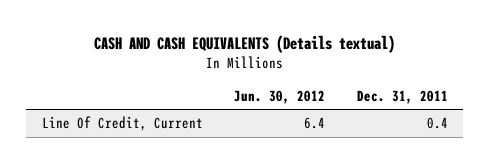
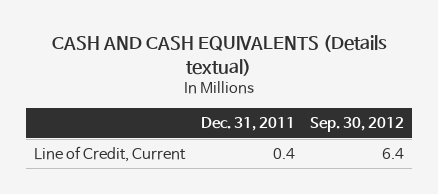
[234,90,326,105] Jun. 30, 2012 -> none
none -> [310,117,405,133] Sep. 30, 2012
[41,116,203,132] Line Of Credit, Current -> [33,146,186,163] Line of Credit, Current

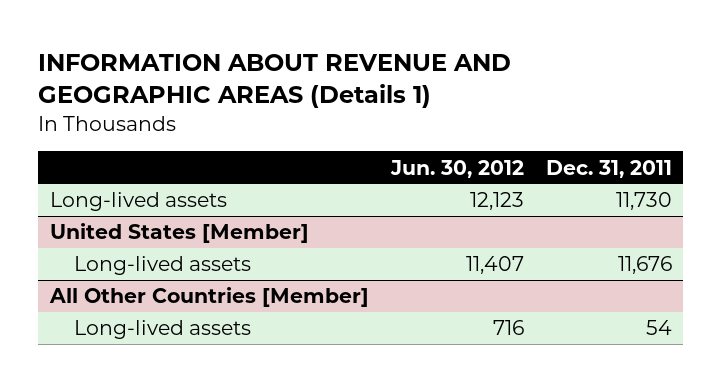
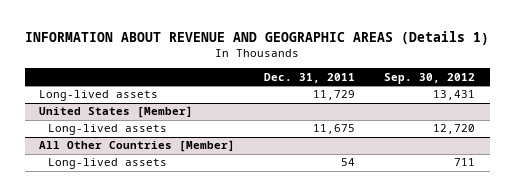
[389,159,524,178] Jun. 30, 2012 -> none
none -> [384,72,476,84] Sep. 30, 2012
[616,192,673,211] 11,730 -> [313,90,356,101] 11,729
[618,256,673,275] 11,676 -> [313,124,356,135] 11,675

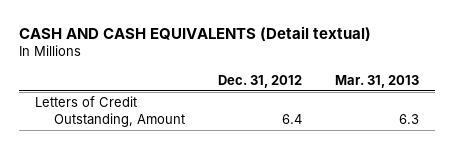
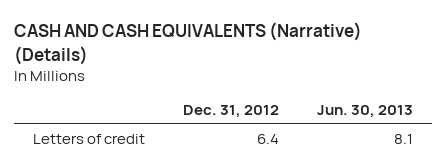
[18,25,371,41] CASH AND CASH EQUIVALENTS (Detail textual) -> [14,22,363,65] CASH AND CASH EQUIVALENTS (Narrative) (Details)
[334,74,419,88] Mar. 31, 2013 -> none
none -> [316,105,413,119] Jun. 30, 2013
[34,96,186,128] Letters of Credit Outstanding, Amount -> [33,134,146,145] Letters of credit

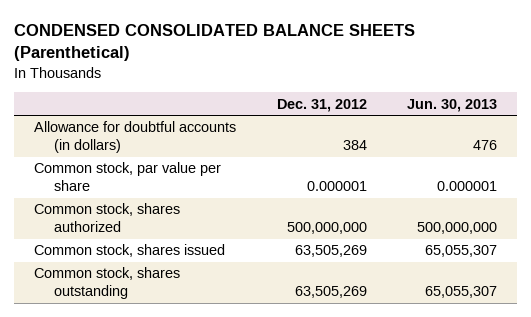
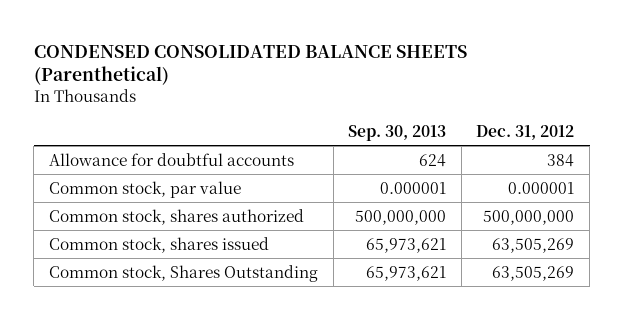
[406,98,497,112] Jun. 30, 2013 -> none
none -> [348,124,447,141] Sep. 30, 2013
[34,121,237,153] Allowance for doubtful accounts (in dollars) -> [49,152,295,166] Allowance for doubtful accounts
[34,162,222,191] Common stock, par value per share -> [49,180,242,198] Common stock, par value
[34,267,181,299] Common stock, shares outstanding -> [49,264,319,282] Common stock, Shares Outstanding

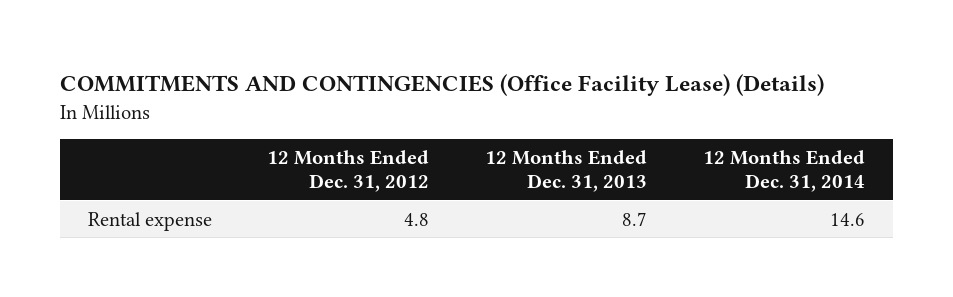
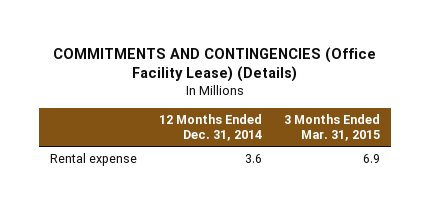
[267,149,430,193] 12 Months Ended Dec. 31, 2012 -> none
[485,149,648,193] 12 Months Ended Dec. 31, 2013 -> none
none -> [284,113,381,141] 3 Months Ended Mar. 31, 2015
[829,212,865,226] 14.6 -> [245,154,263,164] 3.6

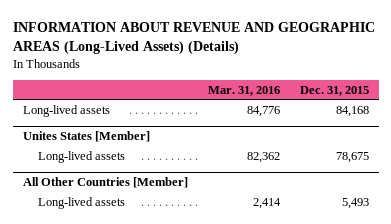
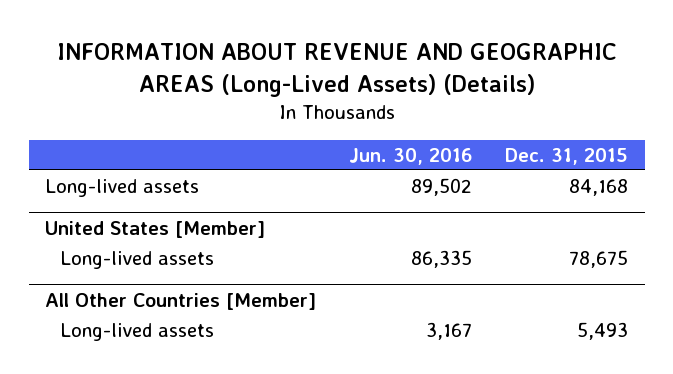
[207,85,280,96] Mar. 31, 2016 -> none
none -> [349,147,473,165] Jun. 30, 2016
[22,130,150,142] Unites States [Member] -> [45,220,266,238] United States [Member]

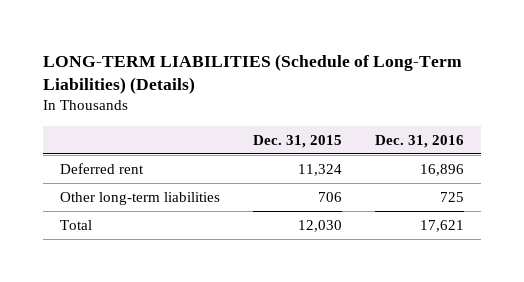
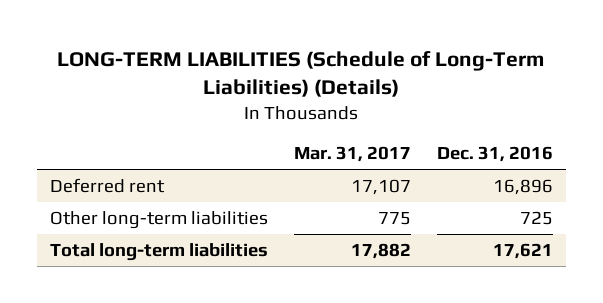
[252,134,342,148] Dec. 31, 2015 -> none
none -> [293,146,411,163] Mar. 31, 2017
[59,220,92,231] Total -> [49,242,268,261] Total long-term liabilities

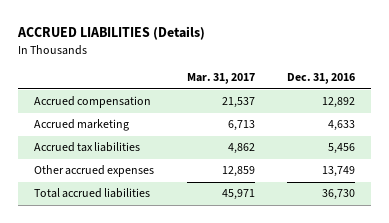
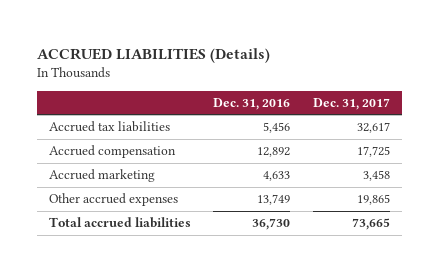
[186,73,255,85] Mar. 31, 2017 -> none
none -> [313,97,391,110] Dec. 31, 2017
[34,142,141,153] Accrued tax liabilities -> [48,121,170,133] Accrued tax liabilities

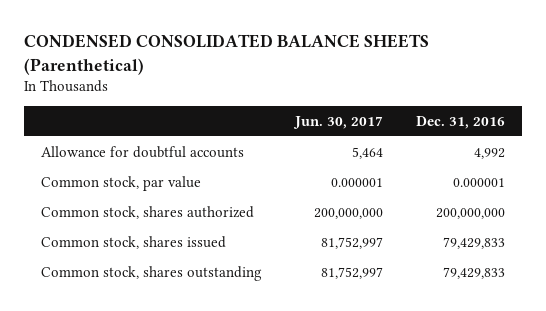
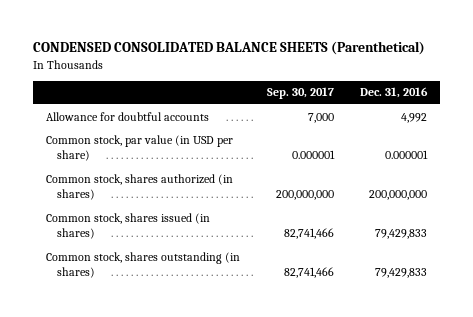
[292,115,383,129] Jun. 30, 2017 -> none
none -> [266,87,334,100] Sep. 30, 2017
[40,175,201,191] Common stock, par value -> [46,134,234,162] Common stock, par value (in USD per share)
[40,205,254,219] Common stock, shares authorized -> [46,173,234,201] Common stock, shares authorized (in shares)
[40,235,226,249] Common stock, shares issued -> [46,212,211,240] Common stock, shares issued (in shares)
[40,265,262,281] Common stock, shares outstanding -> [46,251,241,279] Common stock, shares outstanding (in shares)

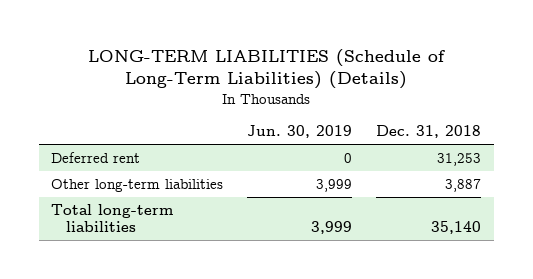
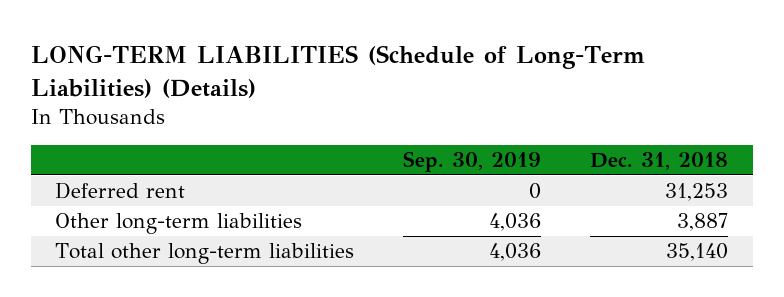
[247,125,353,139] Jun. 30, 2019 -> none
none -> [403,151,542,173] Sep. 30, 2019
[51,204,174,233] Total long-term liabilities -> [55,243,355,265] Total other long-term liabilities

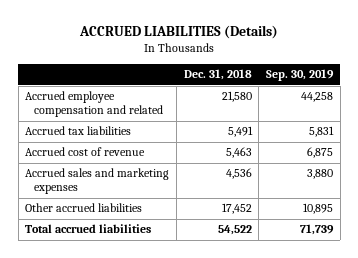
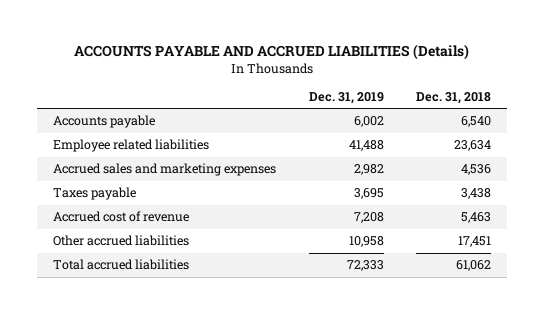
[79,25,279,40] ACCRUED LIABILITIES (Details) -> [74,44,470,61] ACCOUNTS PAYABLE AND ACCRUED LIABILITIES (Details)
[266,69,335,82] Sep. 30, 2019 -> none
none -> [308,92,384,105] Dec. 31, 2019
[25,91,163,118] Accrued employee compensation and related -> none
[25,126,132,136] Accrued tax liabilities -> none
none -> [53,115,156,129] Accounts payable
none -> [53,139,210,153] Employee related liabilities
none -> [53,187,137,201] Taxes payable
[25,147,146,157] Accrued cost of revenue -> [53,211,190,223] Accrued cost of revenue
[221,203,252,215] 17,452 -> [457,236,491,248] 17,451
[217,225,252,236] 54,522 -> [455,260,491,272] 61,062

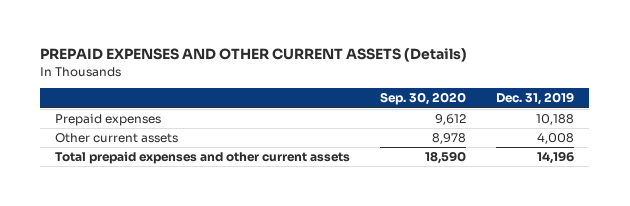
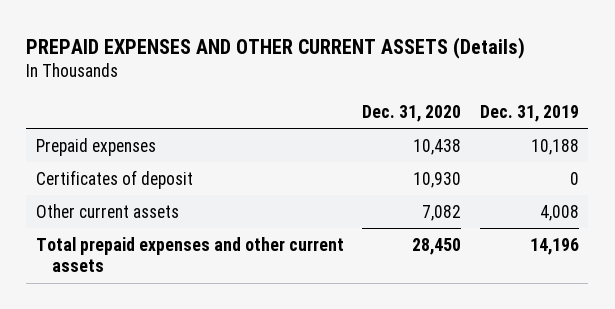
[380,92,467,106] Sep. 30, 2020 -> none
none -> [362,104,462,122] Dec. 31, 2020
none -> [35,169,193,189] Certificates of deposit

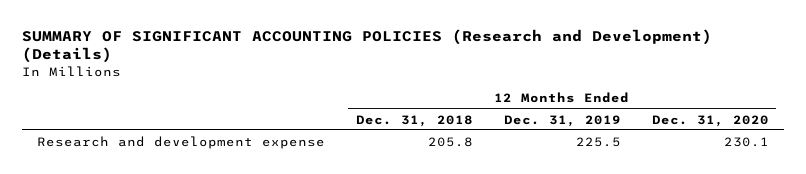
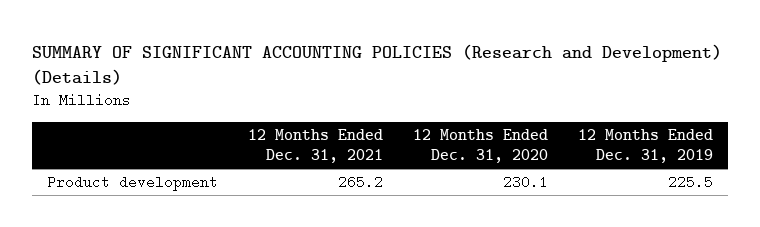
[356,114,474,127] Dec. 31, 2018 -> none
none -> [247,128,383,164] 12 Months Ended Dec. 31, 2021
[37,135,326,149] Research and development expense -> [46,174,218,191] Product development

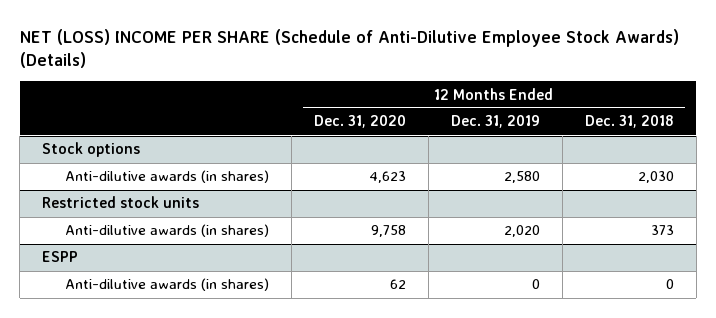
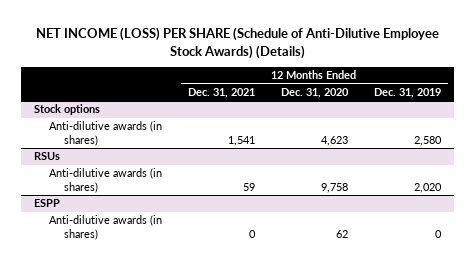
[19,28,679,69] NET (LOSS) INCOME PER SHARE (Schedule of Anti-Dilutive Employee Stock Awards) (Details) -> [35,27,439,59] NET INCOME (LOSS) PER SHARE (Schedule of Anti-Dilutive Employee Stock Awards) (Details)
[584,115,674,129] Dec. 31, 2018 -> none
none -> [187,87,255,98] Dec. 31, 2021
[42,196,200,209] Restricted stock units -> [33,152,60,161] RSUs

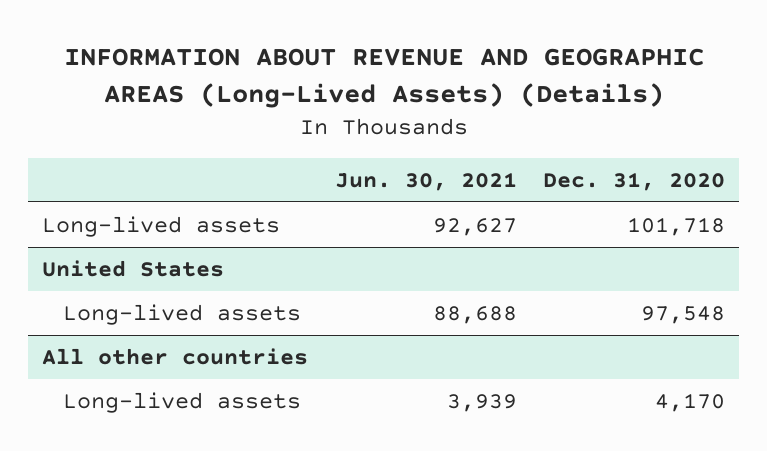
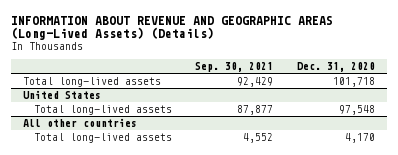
[334,171,517,191] Jun. 30, 2021 -> none
none -> [195,62,274,73] Sep. 30, 2021
[41,215,280,237] Long-lived assets -> [23,77,162,88] Total long-lived assets
[63,303,302,325] Long-lived assets -> [33,105,172,116] Total long-lived assets
[63,391,302,413] Long-lived assets -> [33,133,172,144] Total long-lived assets

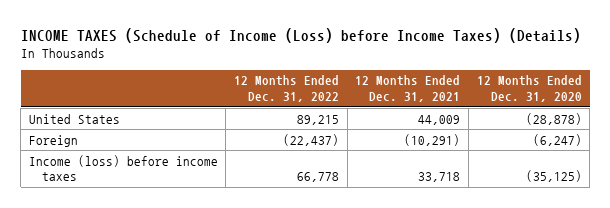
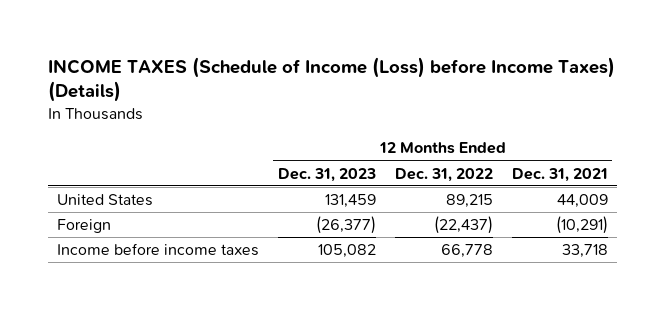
[476,75,582,102] 12 Months Ended Dec. 31, 2020 -> none
none -> [278,167,377,182] Dec. 31, 2023
[28,154,218,182] Income (loss) before income taxes -> [57,243,260,257] Income before income taxes

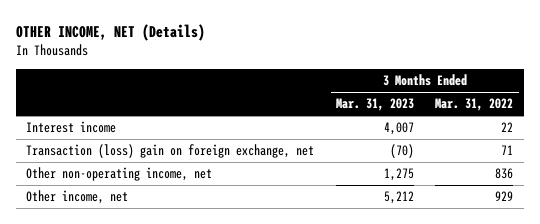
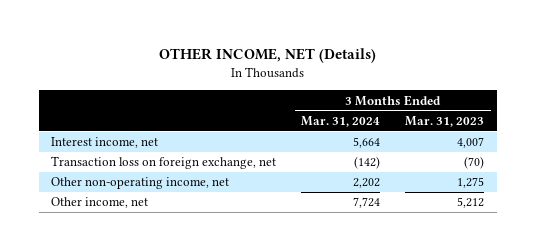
[435,98,514,112] Mar. 31, 2022 -> none
none -> [301,115,381,127] Mar. 31, 2024
[26,121,117,134] Interest income -> [51,137,159,149] Interest income, net
[26,144,315,159] Transaction (loss) gain on foreign exchange, net -> [51,156,277,170] Transaction loss on foreign exchange, net

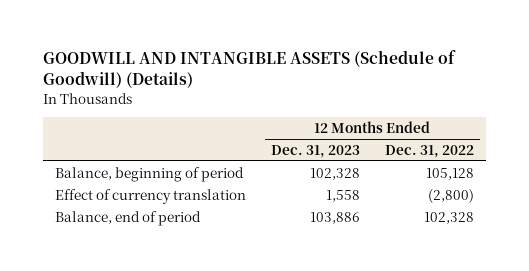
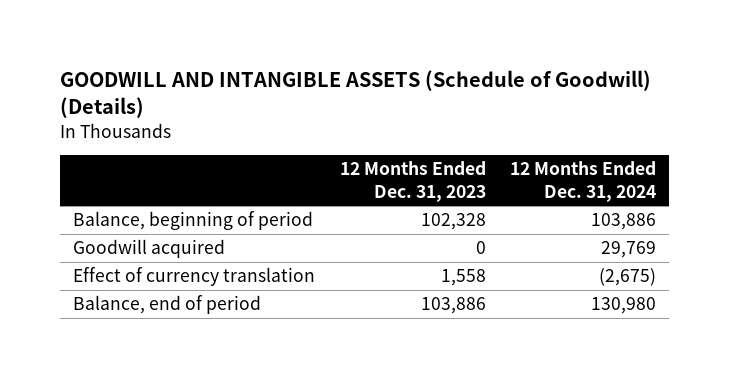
[384,144,474,158] Dec. 31, 2022 -> none
none -> [510,161,657,202] 12 Months Ended Dec. 31, 2024
none -> [72,239,225,259] Goodwill acquired

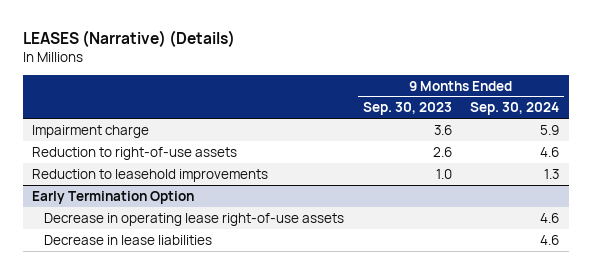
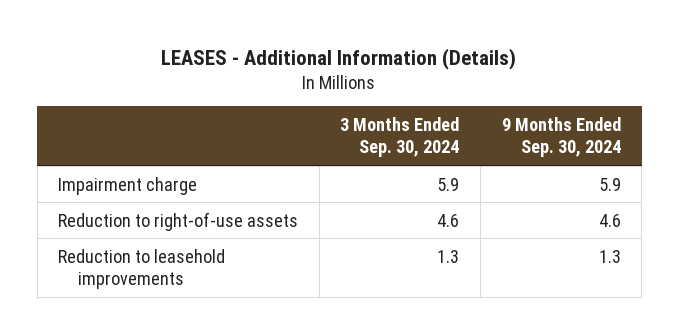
[23,29,236,47] LEASES (Narrative) (Details) -> [161,47,517,70] LEASES - Additional Information (Details)
[362,102,452,116] Sep. 30, 2023 -> none
none -> [340,116,460,158] 3 Months Ended Sep. 30, 2024
[32,190,195,204] Early Termination Option -> none
[43,212,344,226] Decrease in operating lease right-of-use assets -> none
[43,234,212,245] Decrease in lease liabilities -> none

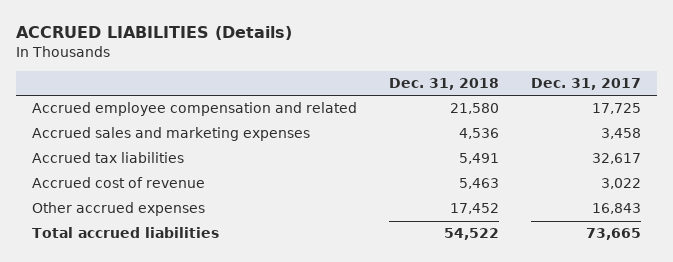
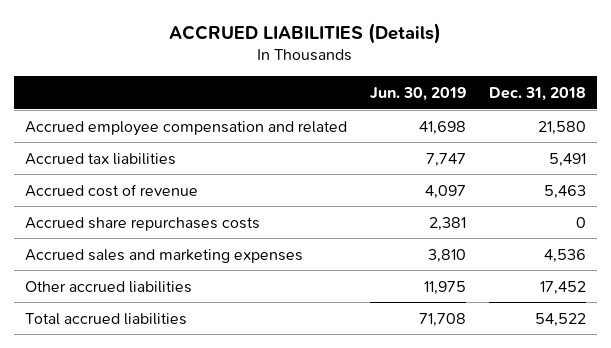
[530,78,641,91] Dec. 31, 2017 -> none
none -> [369,86,466,101] Jun. 30, 2019
none -> [25,216,261,231] Accrued share repurchases costs
[32,127,311,142] Accrued sales and marketing expenses -> [25,248,304,263] Accrued sales and marketing expenses
[32,202,206,217] Other accrued expenses -> [25,280,193,293] Other accrued liabilities

